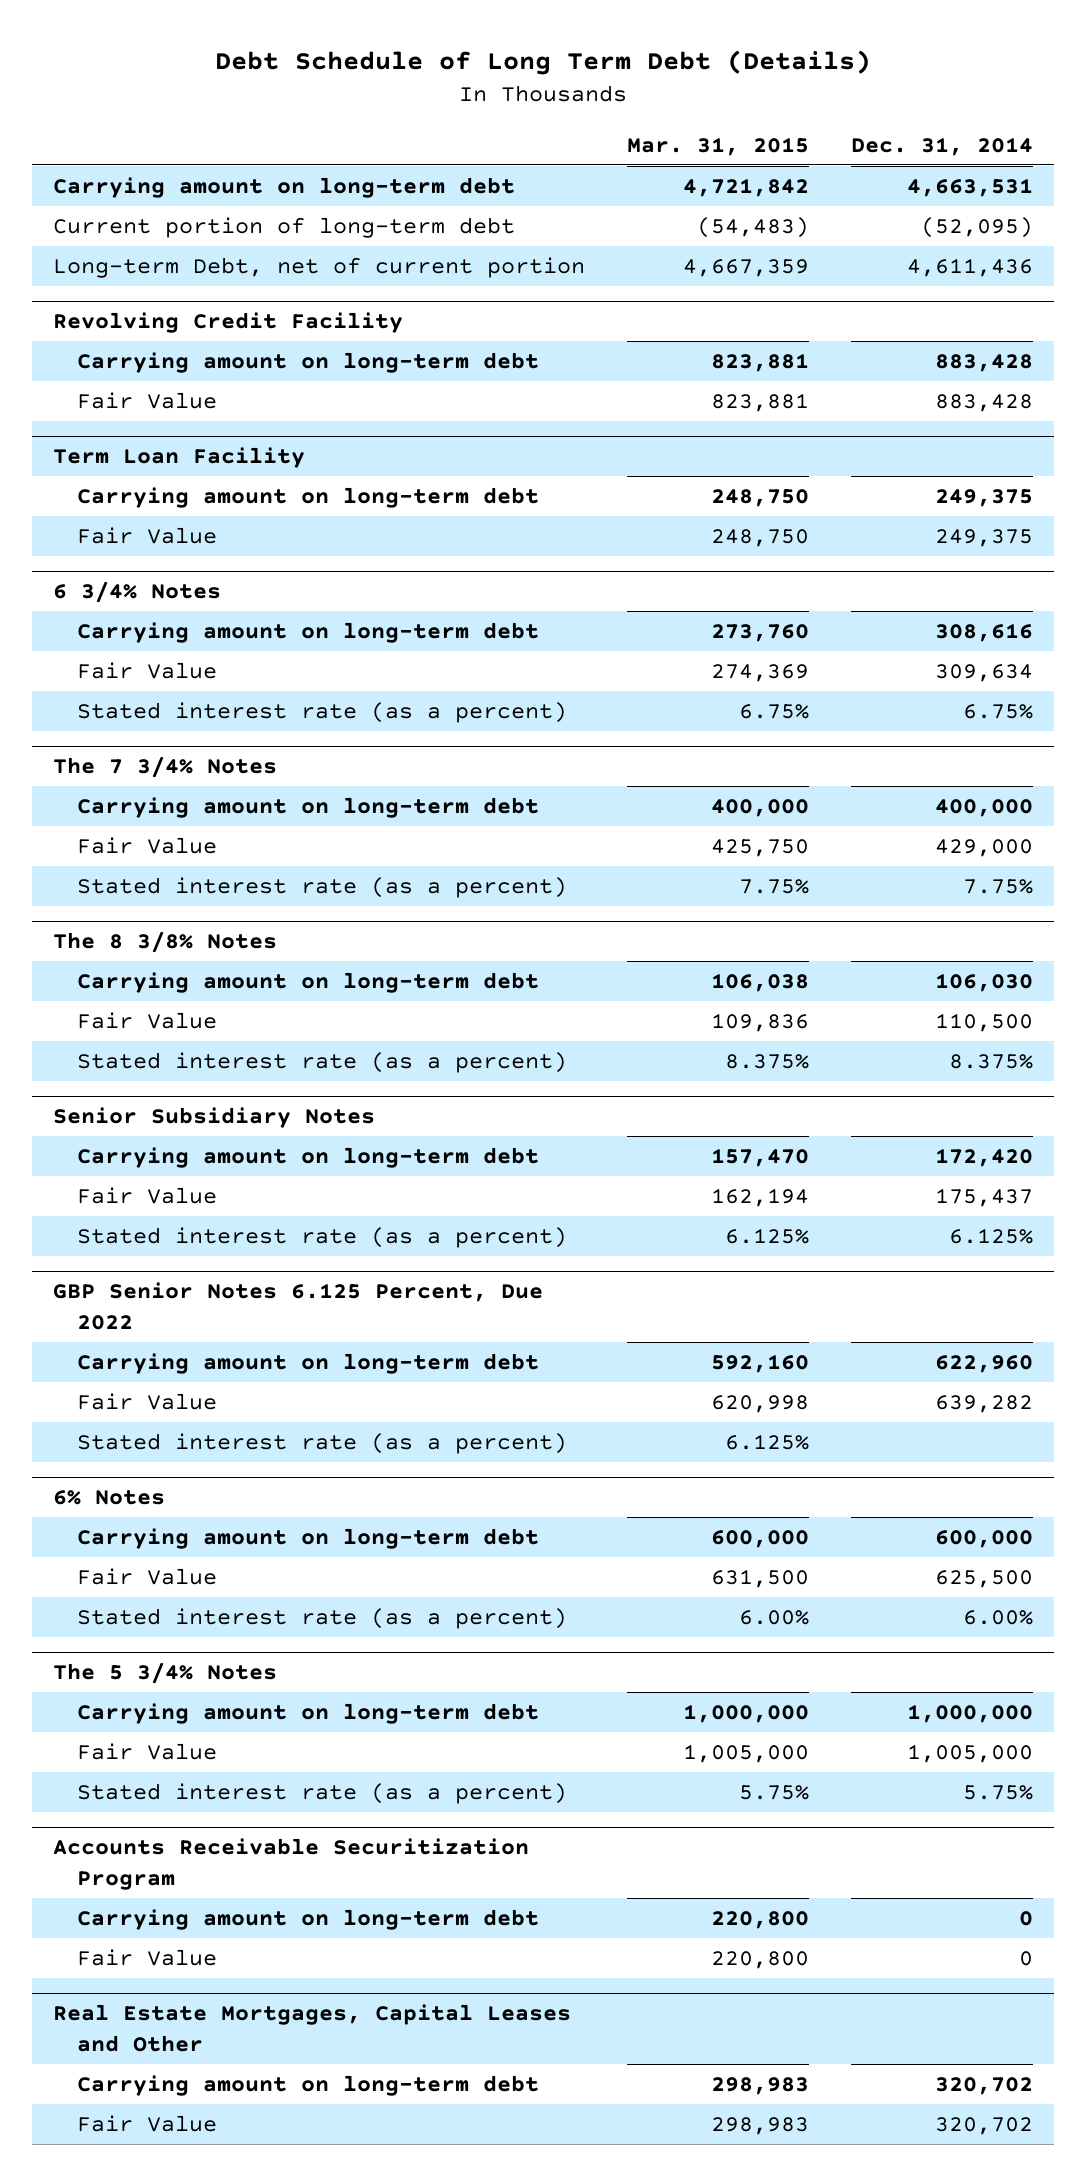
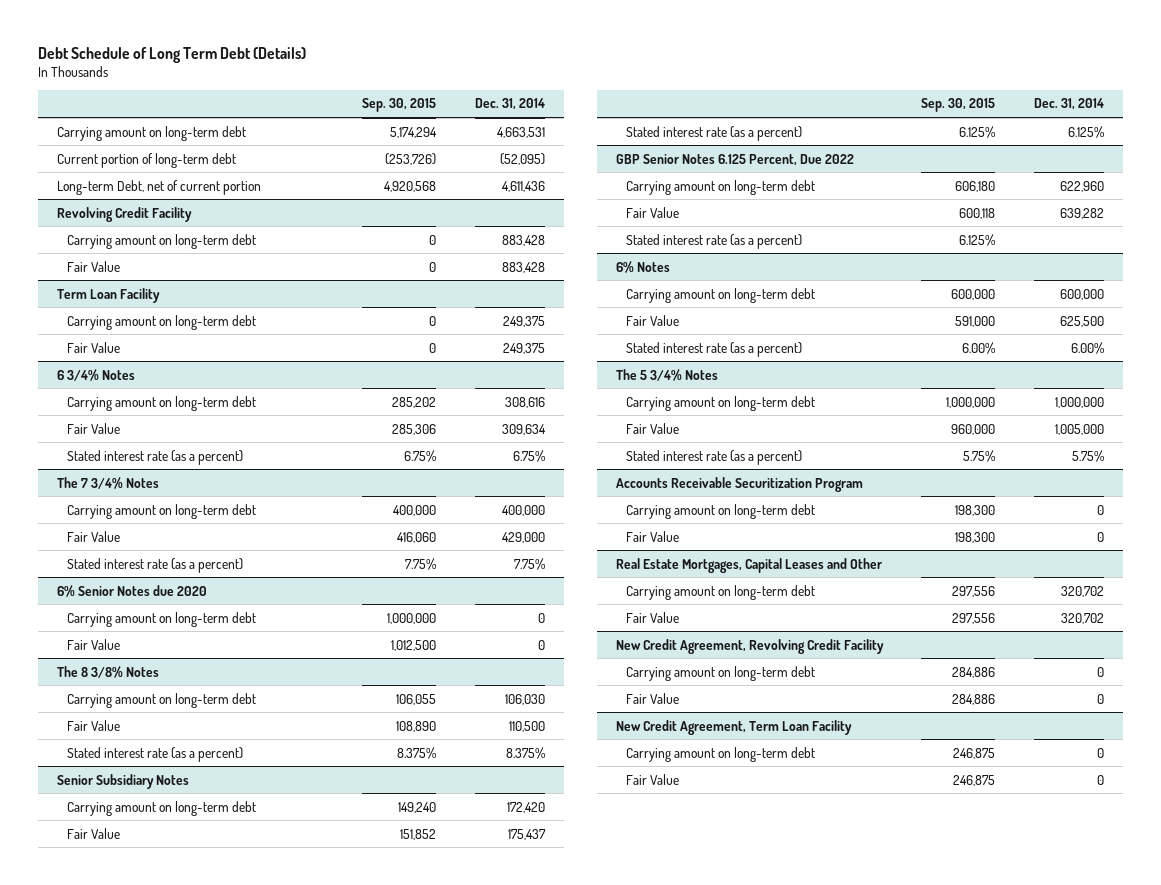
[627,136,810,156] Mar. 31, 2015 -> none
none -> [362,98,437,113] Sep. 30, 2015
none -> [57,584,208,597] 6% Senior Notes due 2020
none -> [66,611,256,627] Carrying amount on long-term debt
none -> [66,638,120,650] Fair Value
none -> [616,638,885,654] New Credit Agreement, Revolving Credit Facility
none -> [625,665,815,681] Carrying amount on long-term debt
none -> [625,692,679,704] Fair Value
none -> [616,719,853,735] New Credit Agreement, Term Loan Facility
none -> [625,746,815,762] Carrying amount on long-term debt
none -> [625,773,679,785] Fair Value

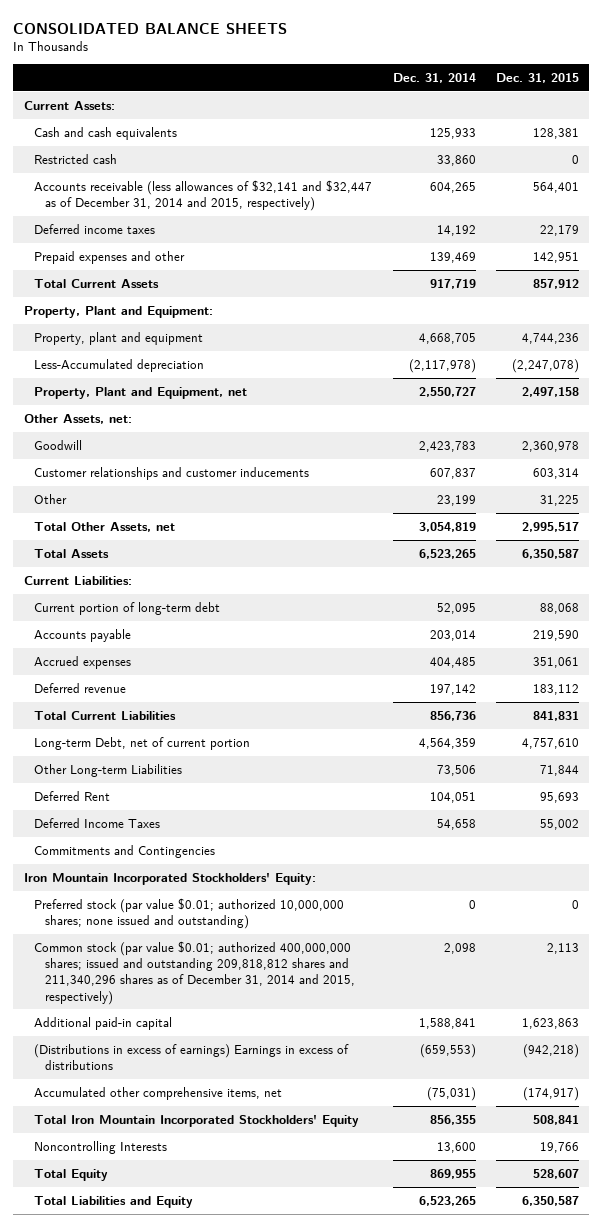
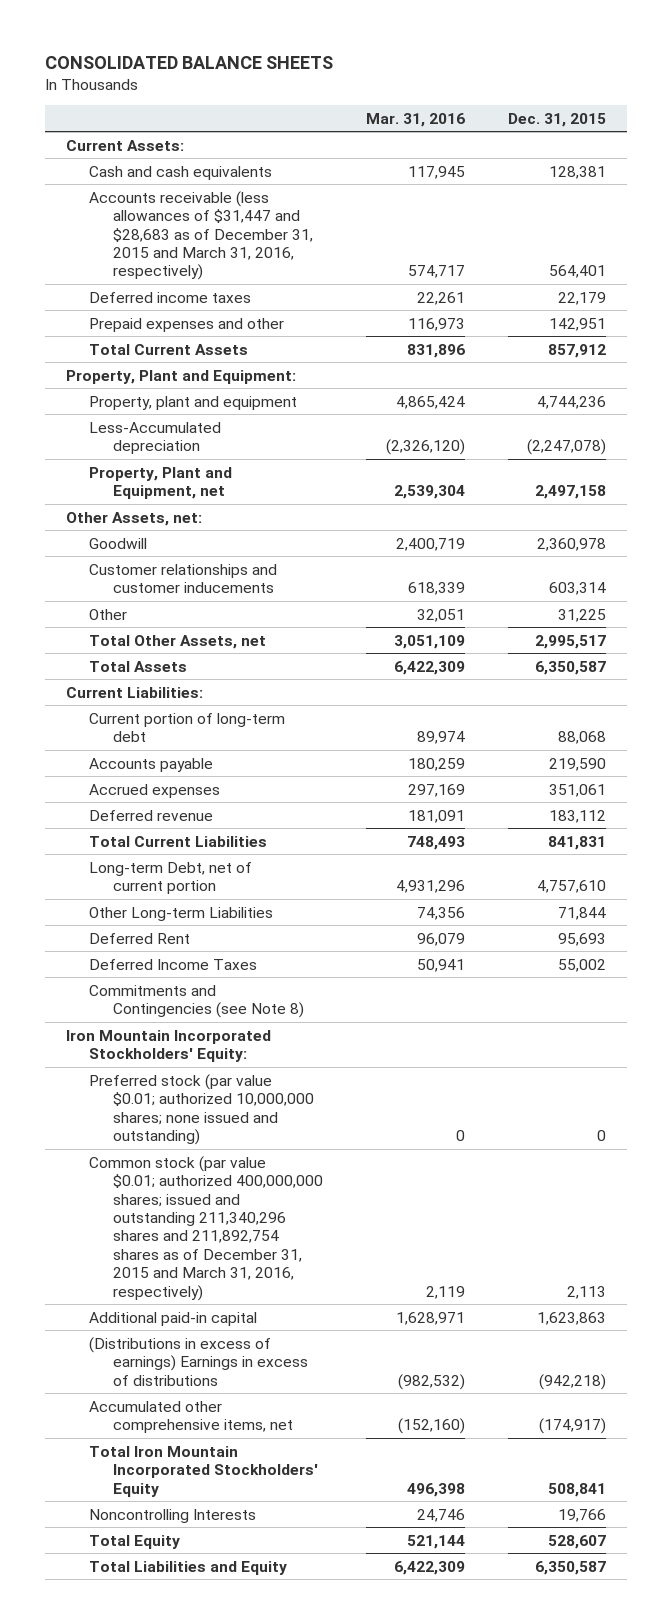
[392,73,476,84] Dec. 31, 2014 -> none
none -> [365,112,465,127] Mar. 31, 2016
[34,153,118,164] Restricted cash -> none
[34,179,373,212] Accounts receivable (less allowances of $32,141 and $32,447 as of December 31, 2014 and 2015, respectively) -> [89,190,313,281] Accounts receivable (less allowances of $31,447 and $28,683 as of December 31, 2015 and March 31, 2016, respectively)
[34,844,216,858] Commitments and Contingencies -> [89,984,304,1019] Commitments and Contingencies (see Note 8)
[34,940,355,1005] Common stock (par value $0.01; authorized 400,000,000 shares; issued and outstanding 209,818,812 shares and 211,340,296 shares as of December 31, 2014 and 2015, respectively) -> [89,1155,323,1301] Common stock (par value $0.01; authorized 400,000,000 shares; issued and outstanding 211,340,296 shares and 211,892,754 shares as of December 31, 2015 and March 31, 2016, respectively)

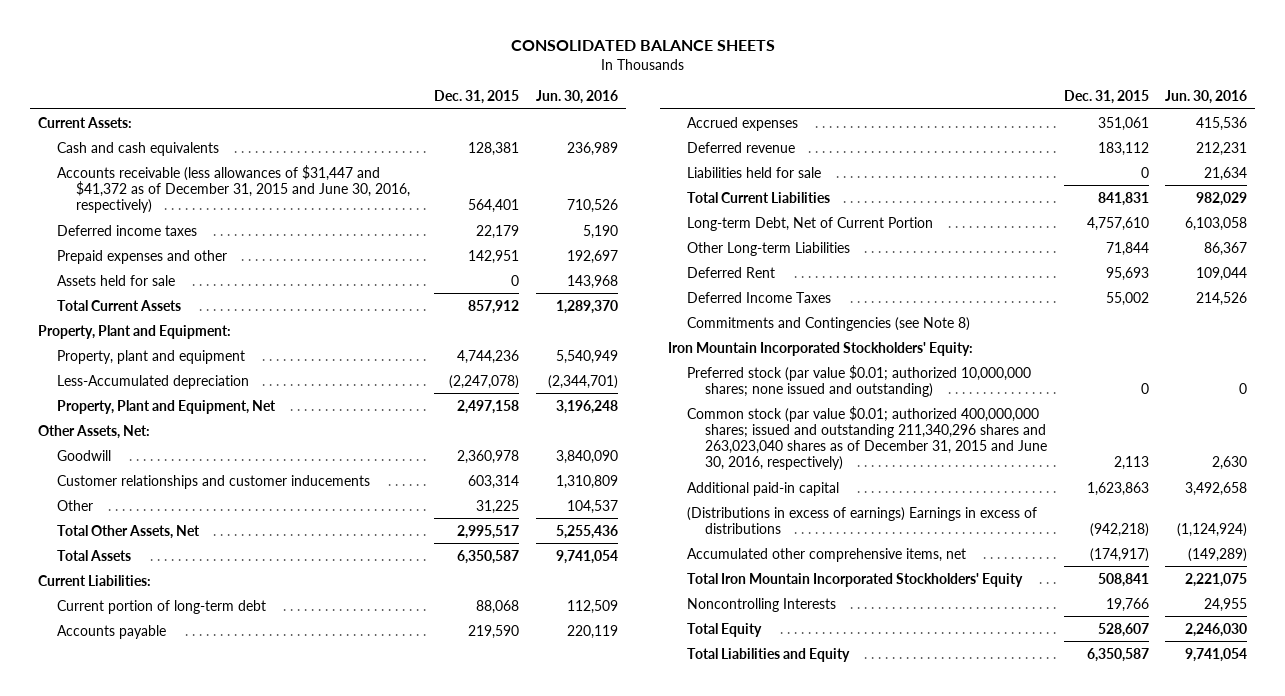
[365,112,465,127] Mar. 31, 2016 -> none
none -> [535,89,618,104] Jun. 30, 2016
[89,190,313,281] Accounts receivable (less allowances of $31,447 and $28,683 as of December 31, 2015 and March 31, 2016, respectively) -> [57,164,411,213] Accounts receivable (less allowances of $31,447 and $41,372 as of December 31, 2015 and June 30, 2016, respectively)
none -> [57,274,176,286] Assets held for sale
[89,466,233,500] Property, Plant and Equipment, net -> [57,399,277,414] Property, Plant and Equipment, Net
[66,511,203,526] Other Assets, net: -> [38,424,151,439] Other Assets, Net:
[89,634,267,649] Total Other Assets, net -> [57,524,201,539] Total Other Assets, Net
none -> [686,166,821,178] Liabilities held for sale
[89,861,253,895] Long-term Debt, net of current portion -> [686,216,933,231] Long-term Debt, Net of Current Portion
[89,1155,323,1301] Common stock (par value $0.01; authorized 400,000,000 shares; issued and outstanding 211,340,296 shares and 211,892,754 shares as of December 31, 2015 and March 31, 2016, respectively) -> [686,405,1048,470] Common stock (par value $0.01; authorized 400,000,000 shares; issued and outstanding 211,340,296 shares and 263,023,040 shares as of December 31, 2015 and June 30, 2016, respectively)

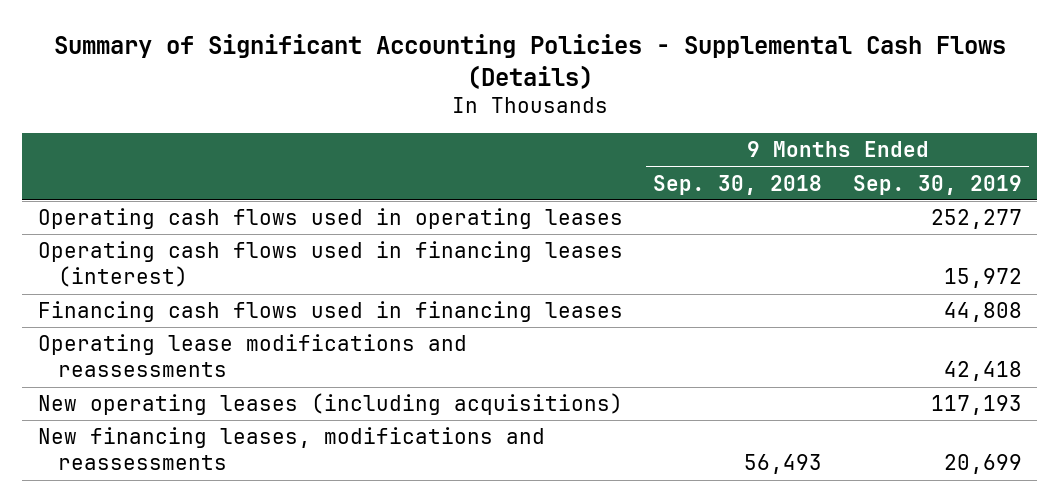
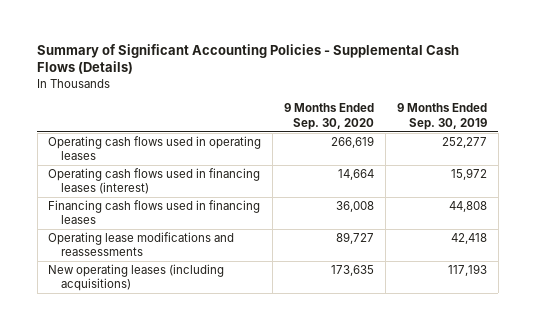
[653,174,823,195] Sep. 30, 2018 -> none
none -> [284,103,375,130] 9 Months Ended Sep. 30, 2020
[37,427,545,471] New financing leases, modifications and reassessments -> none

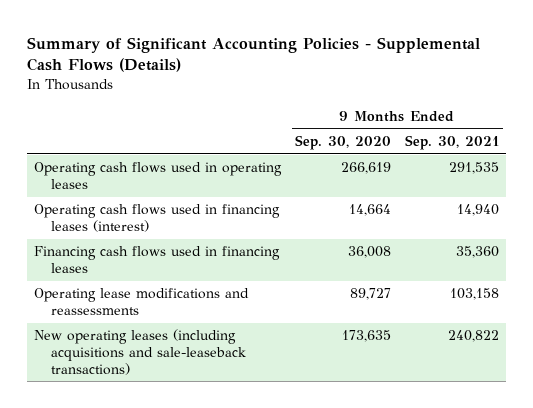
[396,103,487,130] 9 Months Ended Sep. 30, 2019 -> none
none -> [405,134,500,150] Sep. 30, 2021
[48,264,225,292] New operating leases (including acquisitions) -> [33,329,247,375] New operating leases (including acquisitions and sale-leaseback transactions)

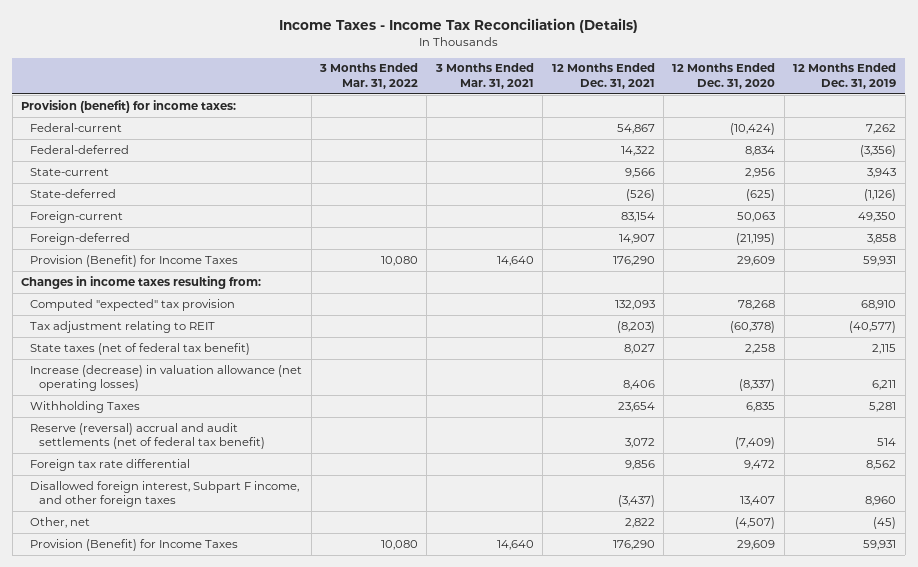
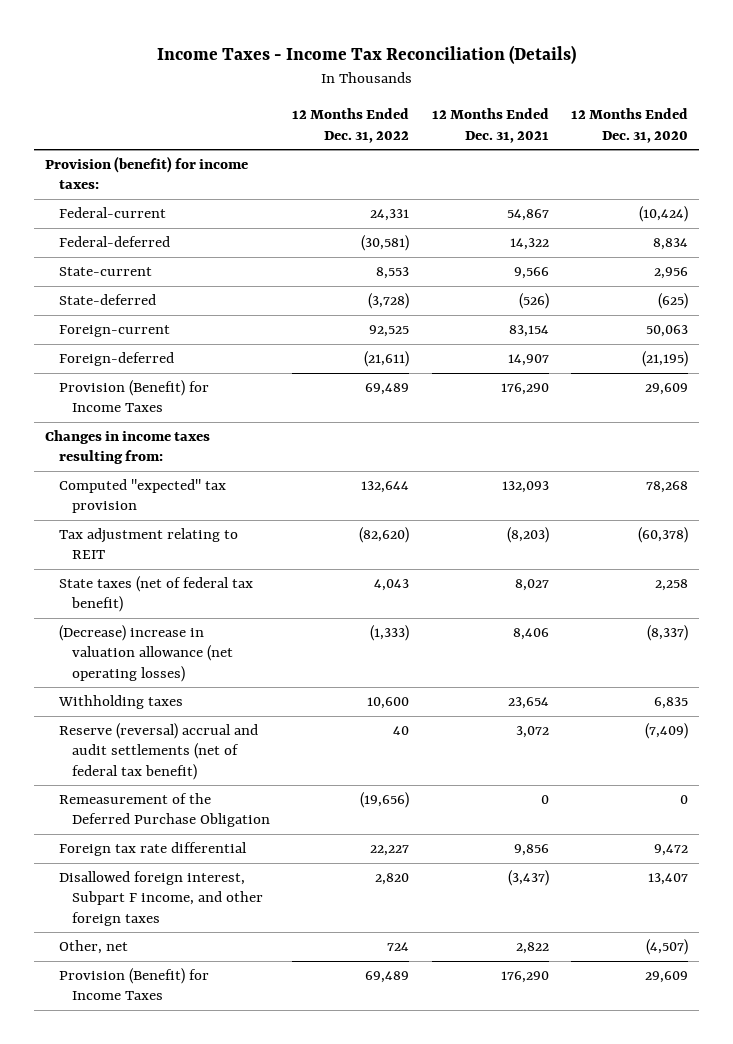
[318,63,418,89] 3 Months Ended Mar. 31, 2022 -> none
[434,63,534,89] 3 Months Ended Mar. 31, 2021 -> none
[793,63,897,89] 12 Months Ended Dec. 31, 2019 -> none
none -> [292,108,410,143] 12 Months Ended Dec. 31, 2022
[30,364,303,392] Increase (decrease) in valuation allowance (net operating losses) -> [58,625,234,682] (Decrease) increase in valuation allowance (net operating losses)
[30,400,141,413] Withholding Taxes -> [57,695,183,710] Withholding taxes
none -> [58,793,271,828] Remeasurement of the Deferred Purchase Obligation

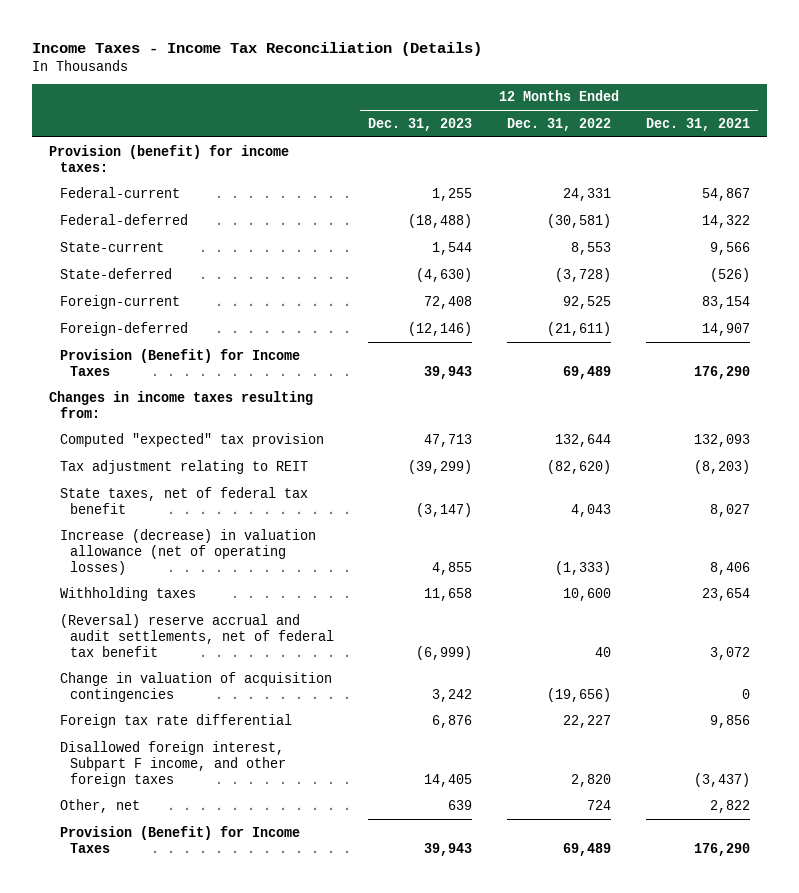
[571,108,689,143] 12 Months Ended Dec. 31, 2020 -> none
none -> [368,117,473,131] Dec. 31, 2023
[58,576,253,613] State taxes (net of federal tax benefit) -> [59,486,308,514] State taxes, net of federal tax benefit
[58,625,234,682] (Decrease) increase in valuation allowance (net operating losses) -> [59,528,316,575] Increase (decrease) in valuation allowance (net of operating losses)
[58,723,258,780] Reserve (reversal) accrual and audit settlements (net of federal tax benefit) -> [59,613,334,657] (Reversal) reserve accrual and audit settlements, net of federal tax benefit
[58,793,271,828] Remeasurement of the Deferred Purchase Obligation -> [59,671,332,702] Change in valuation of acquisition contingencies

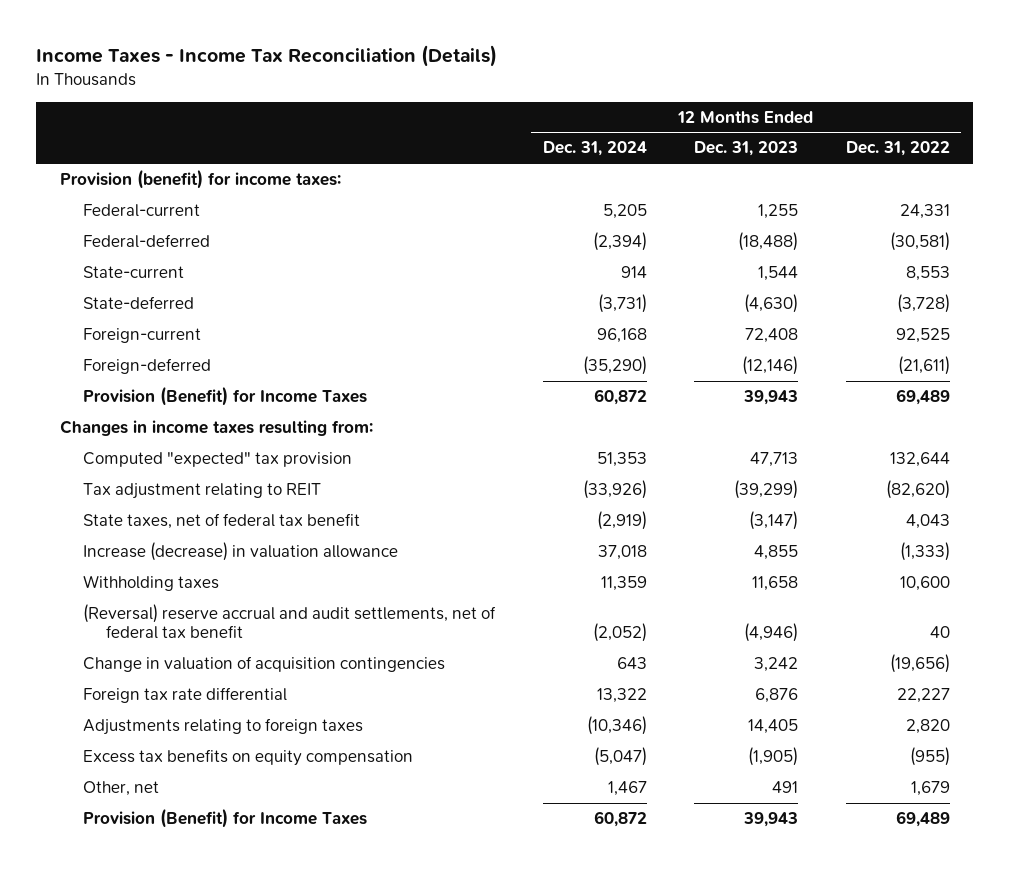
[645,117,750,131] Dec. 31, 2021 -> none
none -> [542,141,647,157] Dec. 31, 2024
[59,528,316,575] Increase (decrease) in valuation allowance (net of operating losses) -> [83,542,399,562] Increase (decrease) in valuation allowance
[416,645,473,660] (6,999) -> [744,623,799,643] (4,946)
[59,740,286,787] Disallowed foreign interest, Subpart F income, and other foreign taxes -> [83,718,364,736] Adjustments relating to foreign taxes
none -> [83,749,414,767] Excess tax benefits on equity compensation
[448,799,473,810] 639 -> [772,781,799,794] 491
[586,799,611,810] 724 -> [910,781,950,797] 1,679

